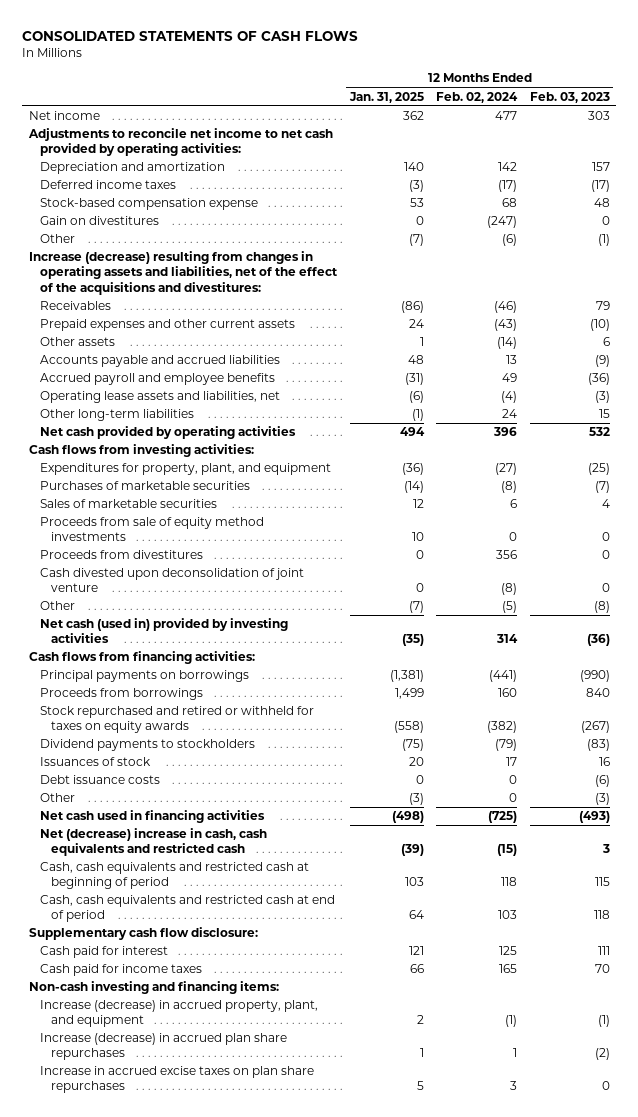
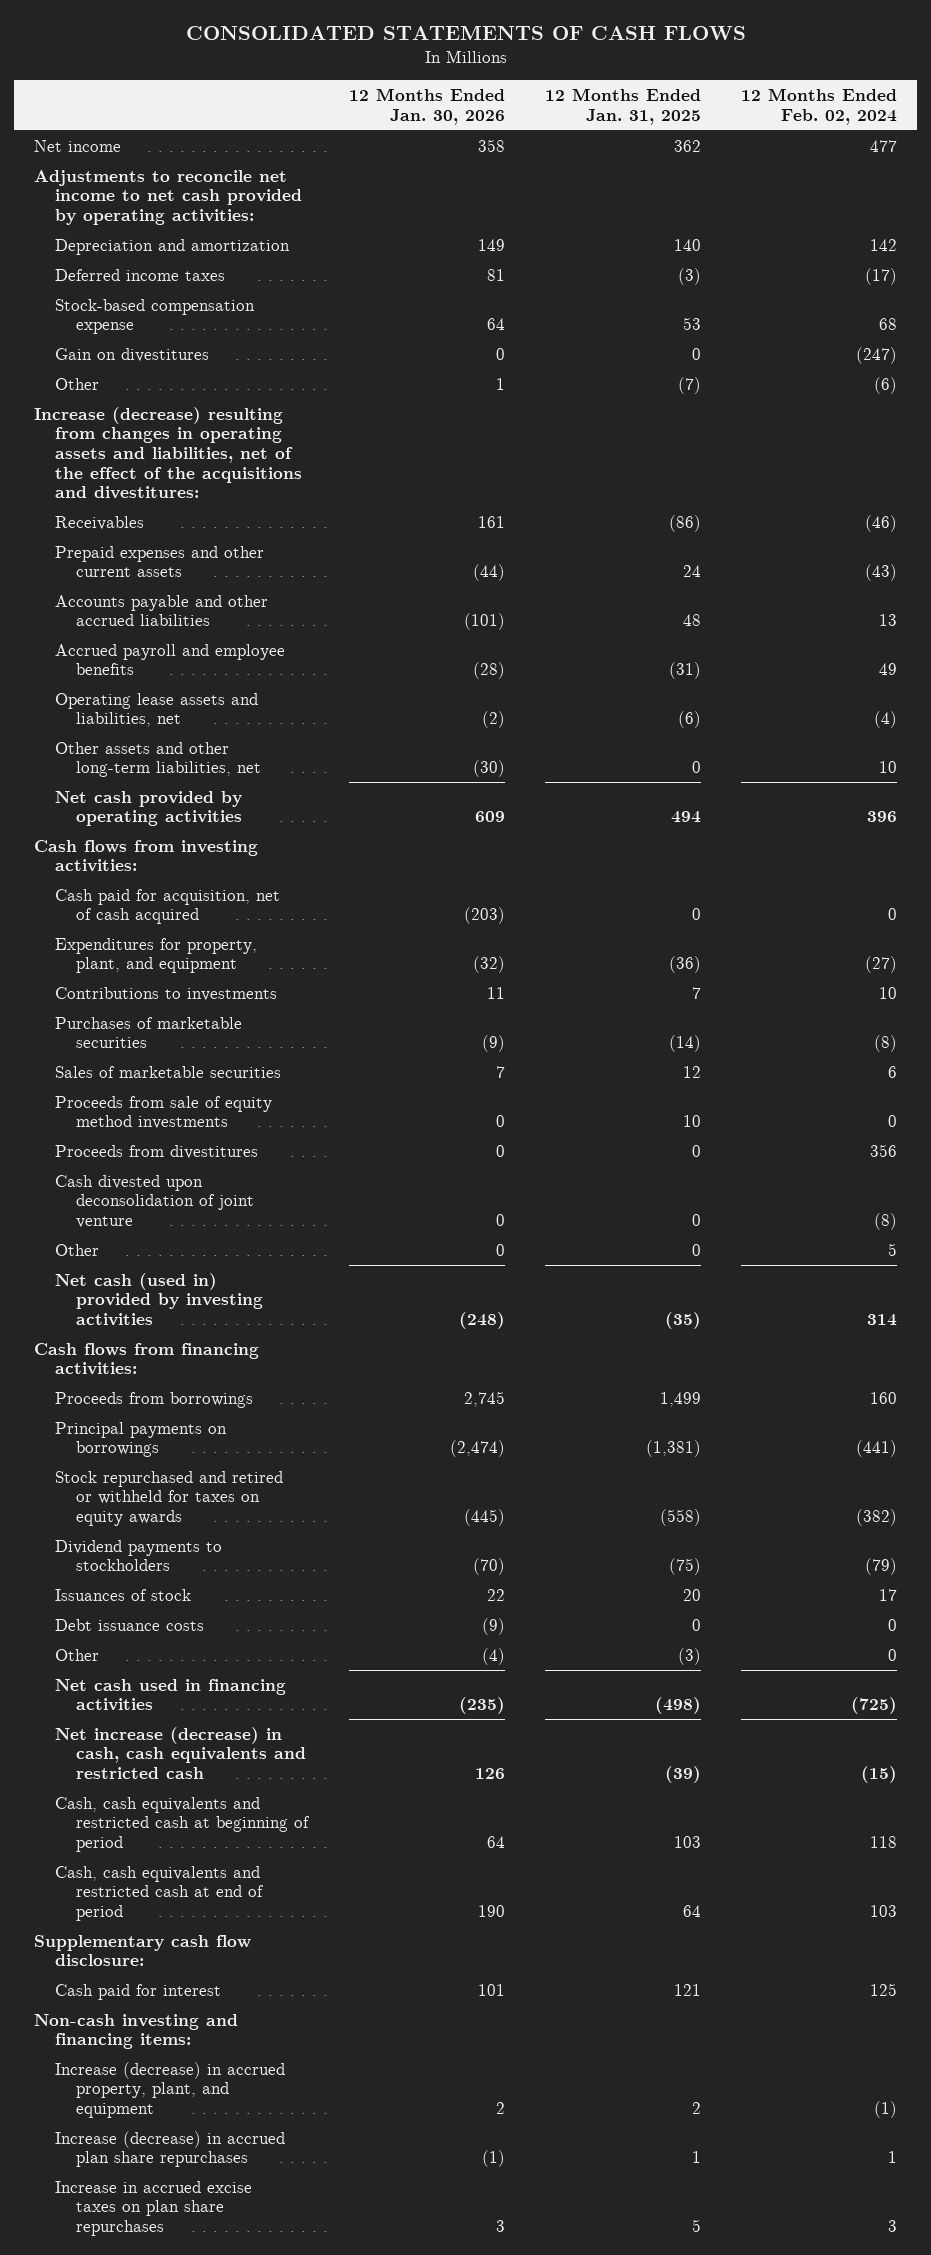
[529,91,610,103] Feb. 03, 2023 -> none
none -> [348,88,505,125] 12 Months Ended Jan. 30, 2026
[39,337,115,347] Other assets -> none
[39,355,280,368] Accounts payable and accrued liabilities -> [55,594,269,627] Accounts payable and other accrued liabilities
[39,409,194,422] Other long-term liabilities -> [55,741,262,778] Other assets and other long-term liabilities, net
[411,409,424,422] (1) -> [691,761,701,774] 0
[502,409,518,419] 24 -> [879,761,898,774] 10
none -> [55,888,281,925] Cash paid for acquisition, net of cash acquired
none -> [55,986,278,1001] Contributions to investments
[408,601,424,614] (7) -> [691,1243,701,1256] 0
[502,601,518,614] (5) -> [888,1242,898,1256] 5
[39,670,249,683] Principal payments on borrowings -> [55,1421,228,1458] Principal payments on borrowings
[39,828,267,857] Net (decrease) increase in cash, cash equivalents and restricted cash -> [55,1726,307,1780] Net increase (decrease) in cash, cash equivalents and restricted cash
[39,964,202,977] Cash paid for income taxes -> none

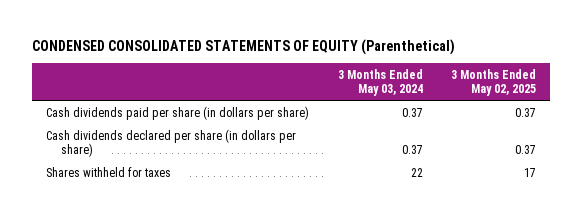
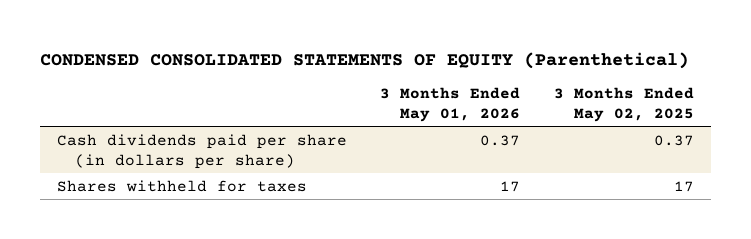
[337,68,423,97] 3 Months Ended May 03, 2024 -> none
none -> [380,87,521,123] 3 Months Ended May 01, 2026
[46,128,297,158] Cash dividends declared per share (in dollars per share) -> none

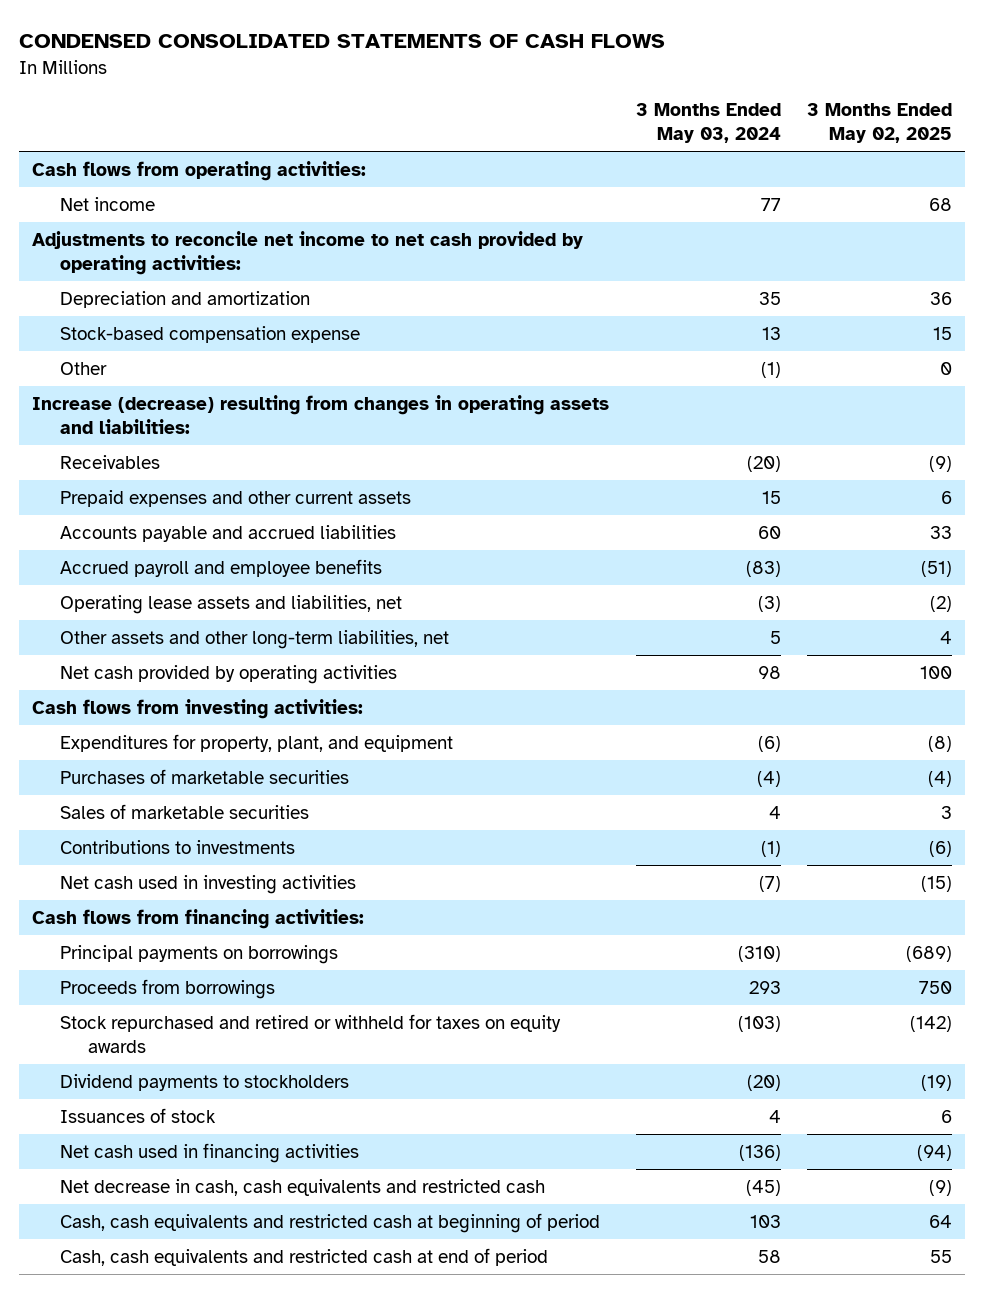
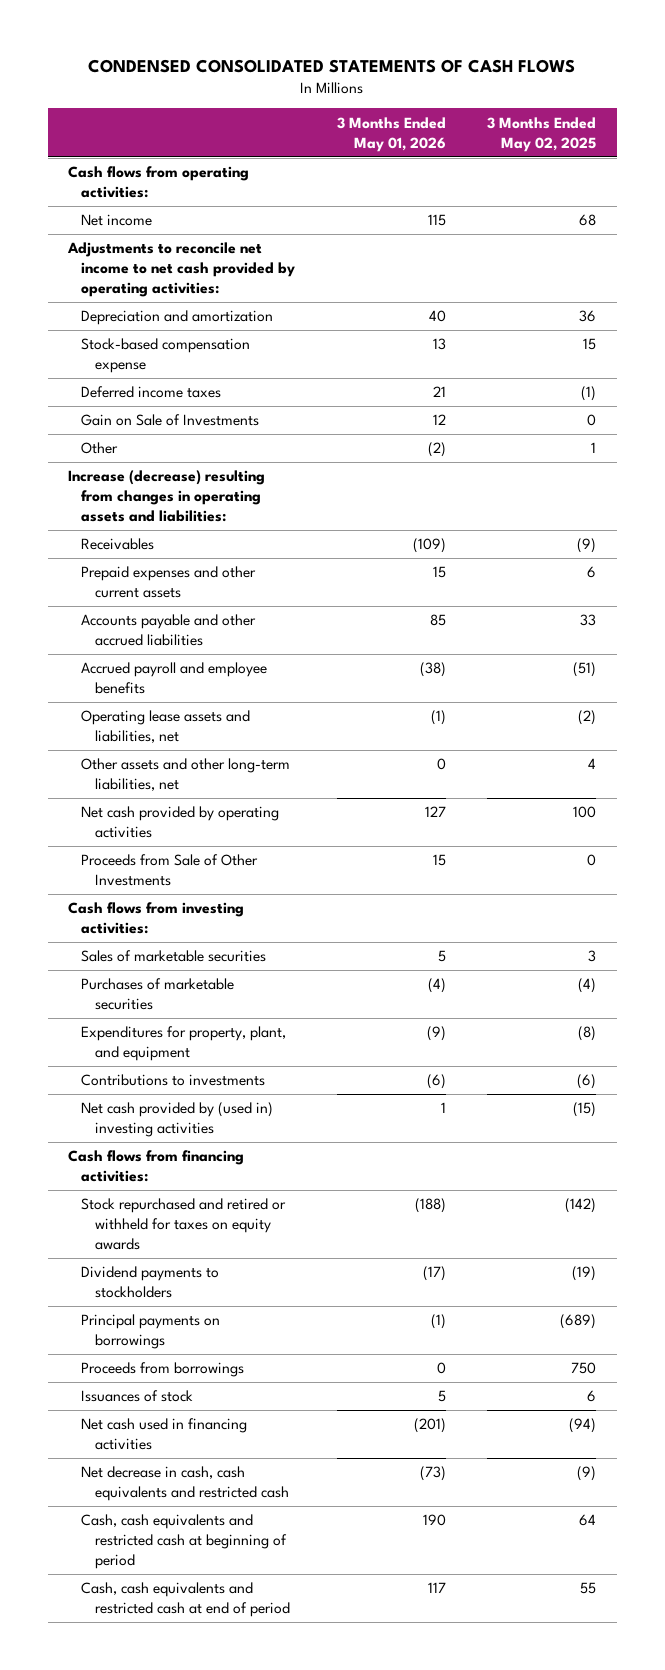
[635,103,781,144] 3 Months Ended May 03, 2024 -> none
none -> [336,116,446,152] 3 Months Ended May 01, 2026
none -> [81,386,222,399] Deferred income taxes
none -> [81,414,260,427] Gain on Sale of Investments
[940,362,953,376] 0 -> [591,442,597,454] 1
[59,525,396,543] Accounts payable and accrued liabilities -> [81,614,257,647] Accounts payable and other accrued liabilities
none -> [81,854,259,887] Proceeds from Sale of Other Investments
[59,769,349,785] Purchases of marketable securities -> [81,978,235,1011] Purchases of marketable securities
[59,734,453,753] Expenditures for property, plant, and equipment -> [81,1026,287,1062] Expenditures for property, plant, and equipment
[59,875,356,895] Net cash used in investing activities -> [81,1102,274,1138] Net cash provided by (used in) investing activities
[59,945,338,965] Principal payments on borrowings -> [81,1314,221,1350] Principal payments on borrowings
[59,979,275,1000] Proceeds from borrowings -> [81,1362,245,1378] Proceeds from borrowings

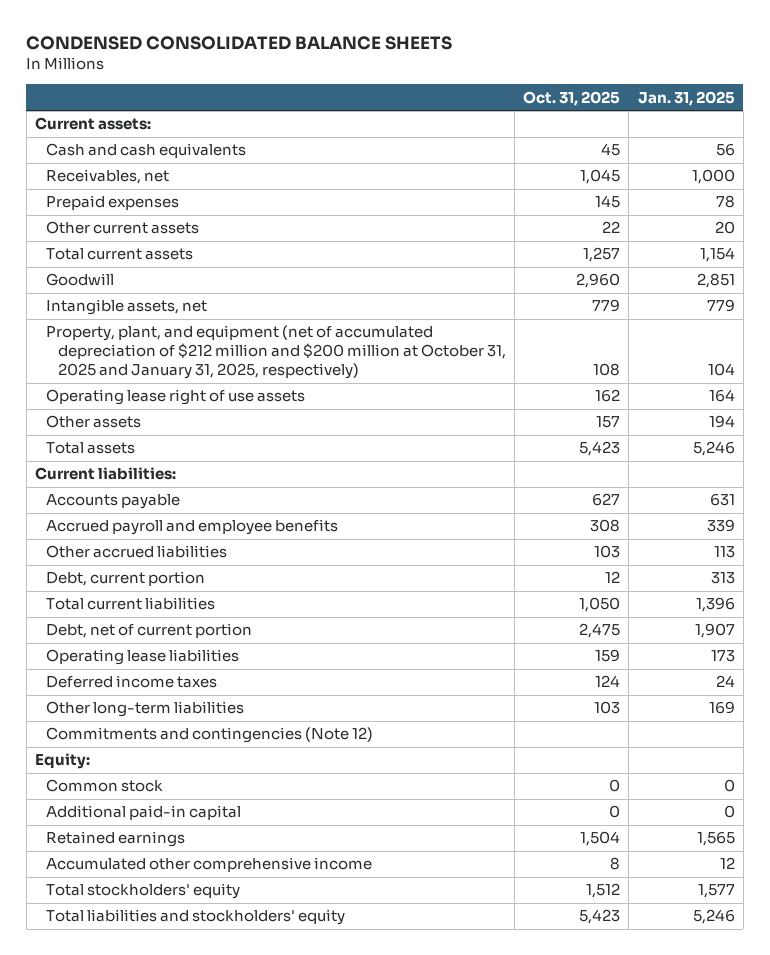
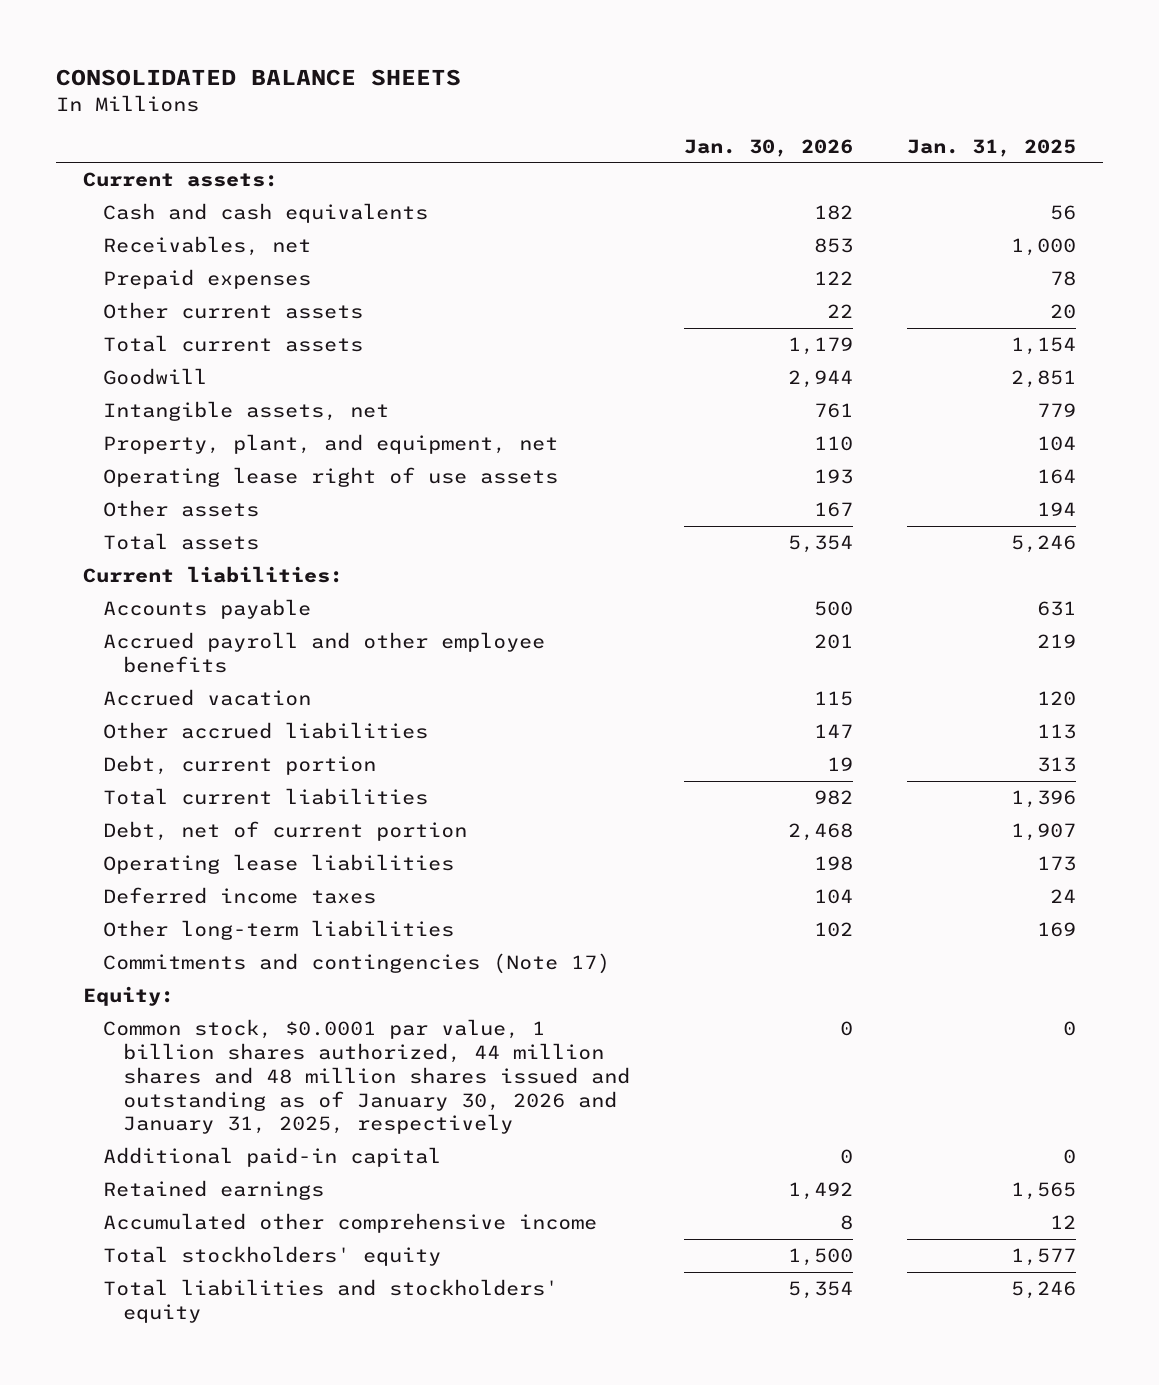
[26,36,453,51] CONDENSED CONSOLIDATED BALANCE SHEETS -> [56,69,462,87] CONSOLIDATED BALANCE SHEETS
[523,90,621,106] Oct. 31, 2025 -> none
none -> [683,138,853,157] Jan. 30, 2026
[46,325,506,380] Property, plant, and equipment (net of accumulated depreciation of $212 million and $200 million at October 31, 2025 and January 31, 2025, respectively) -> [103,434,559,455] Property, plant, and equipment, net
[46,519,339,536] Accrued payroll and employee benefits -> [103,632,546,673] Accrued payroll and other employee benefits
[706,519,735,533] 339 -> [1036,634,1076,649] 219
none -> [103,689,312,707] Accrued vacation
[46,727,374,744] Commitments and contingencies (Note 12) -> [103,953,611,975] Commitments and contingencies (Note 17)
[46,779,164,793] Common stock -> [103,1019,630,1135] Common stock, $0.0001 par value, 1 billion shares authorized, 44 million shares and 48 million shares issued and outstanding as of January 30, 2026 and January 31, 2025, respectively

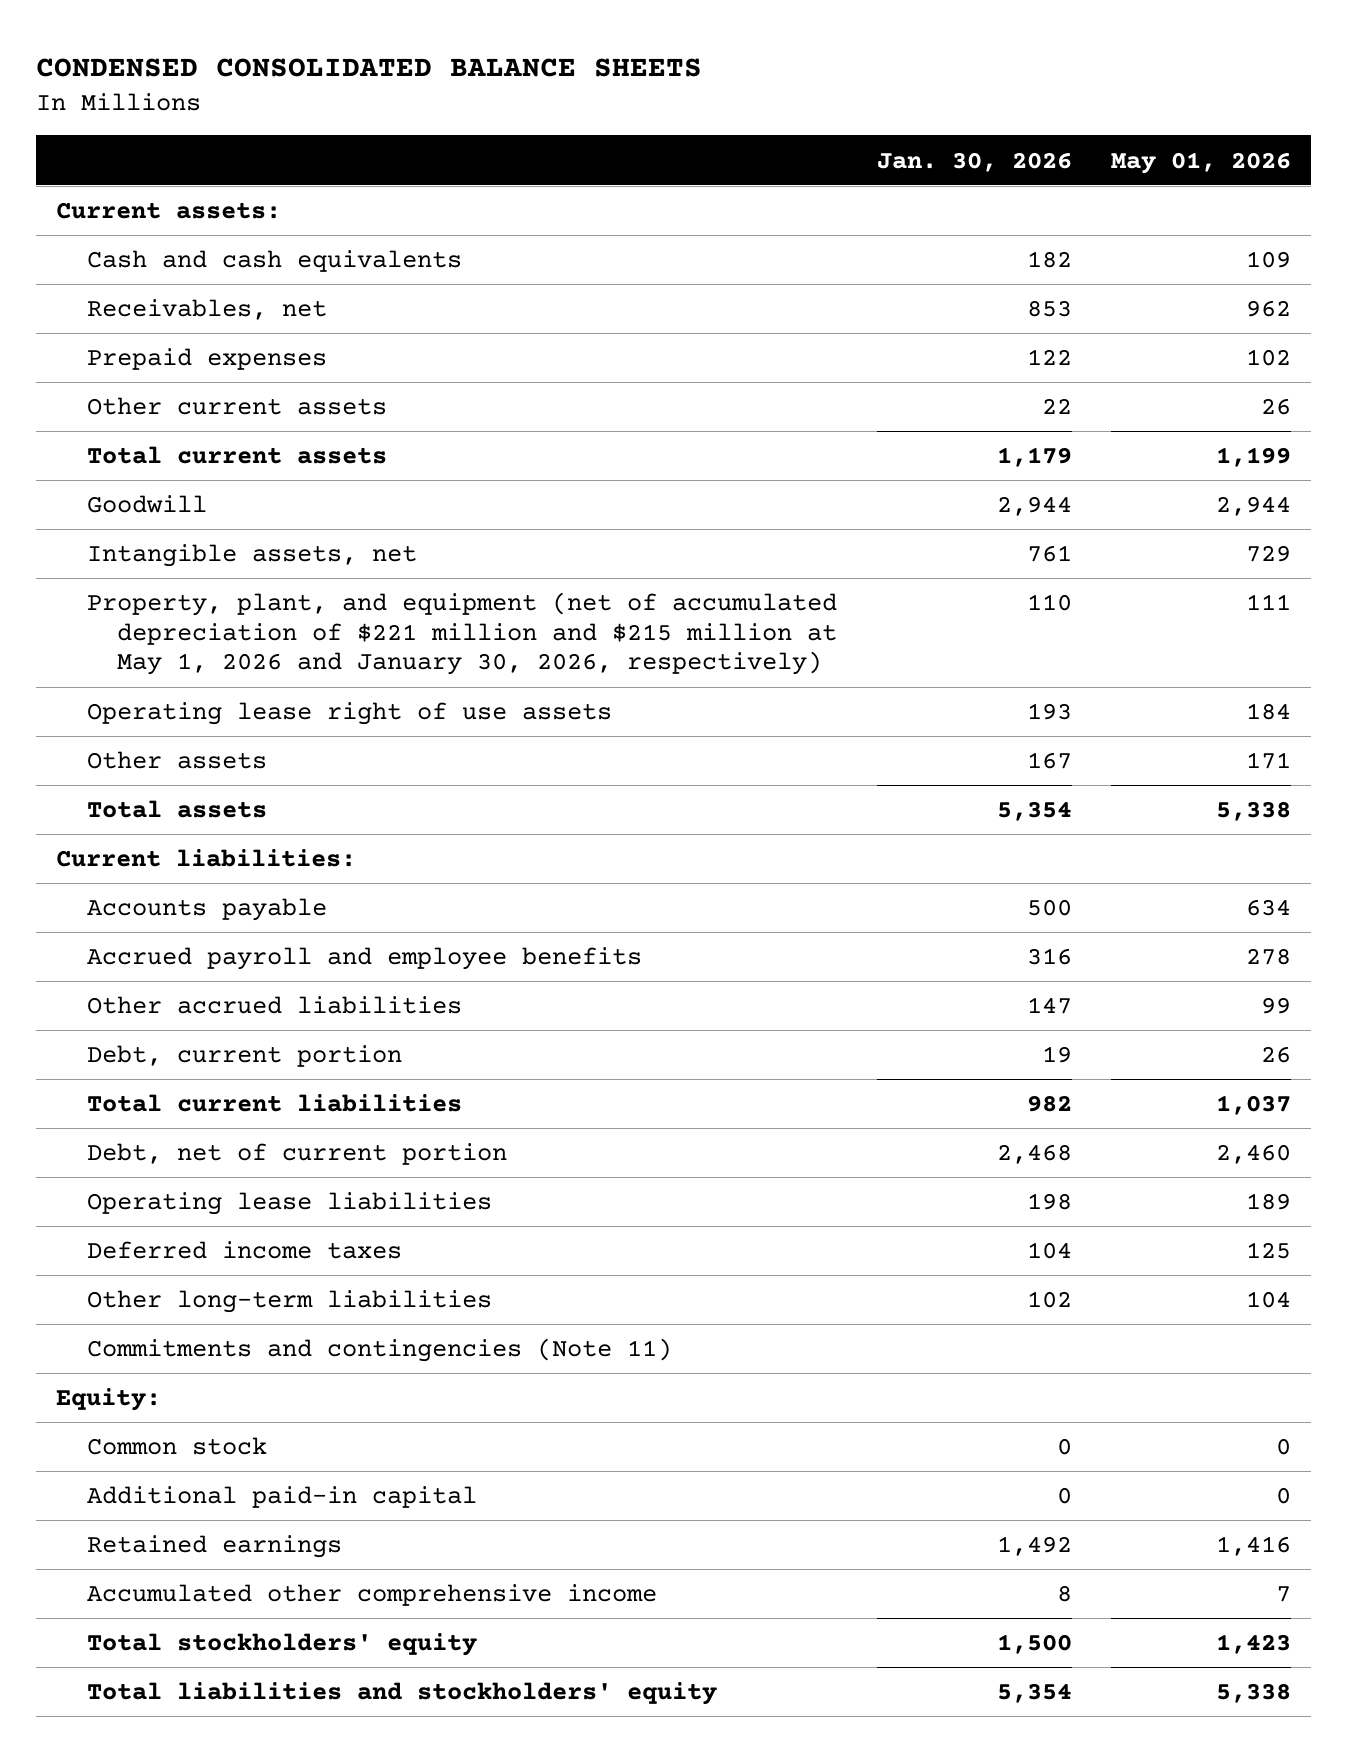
[56,69,462,87] CONSOLIDATED BALANCE SHEETS -> [35,57,702,77] CONDENSED CONSOLIDATED BALANCE SHEETS
[906,138,1076,157] Jan. 31, 2025 -> none
none -> [1111,151,1292,174] May 01, 2026
[103,434,559,455] Property, plant, and equipment, net -> [86,592,838,676] Property, plant, and equipment (net of accumulated depreciation of $221 million and $215 million at May 1, 2026 and January 30, 2026, respectively)
[103,689,312,707] Accrued vacation -> none
[103,632,546,673] Accrued payroll and other employee benefits -> [86,947,642,971] Accrued payroll and employee benefits
[813,634,853,650] 201 -> [1026,948,1072,966] 316
[103,953,611,975] Commitments and contingencies (Note 17) -> [86,1338,672,1363] Commitments and contingencies (Note 11)
[103,1019,630,1135] Common stock, $0.0001 par value, 1 billion shares authorized, 44 million shares and 48 million shares issued and outstanding as of January 30, 2026 and January 31, 2025, respectively -> [86,1437,267,1456] Common stock

